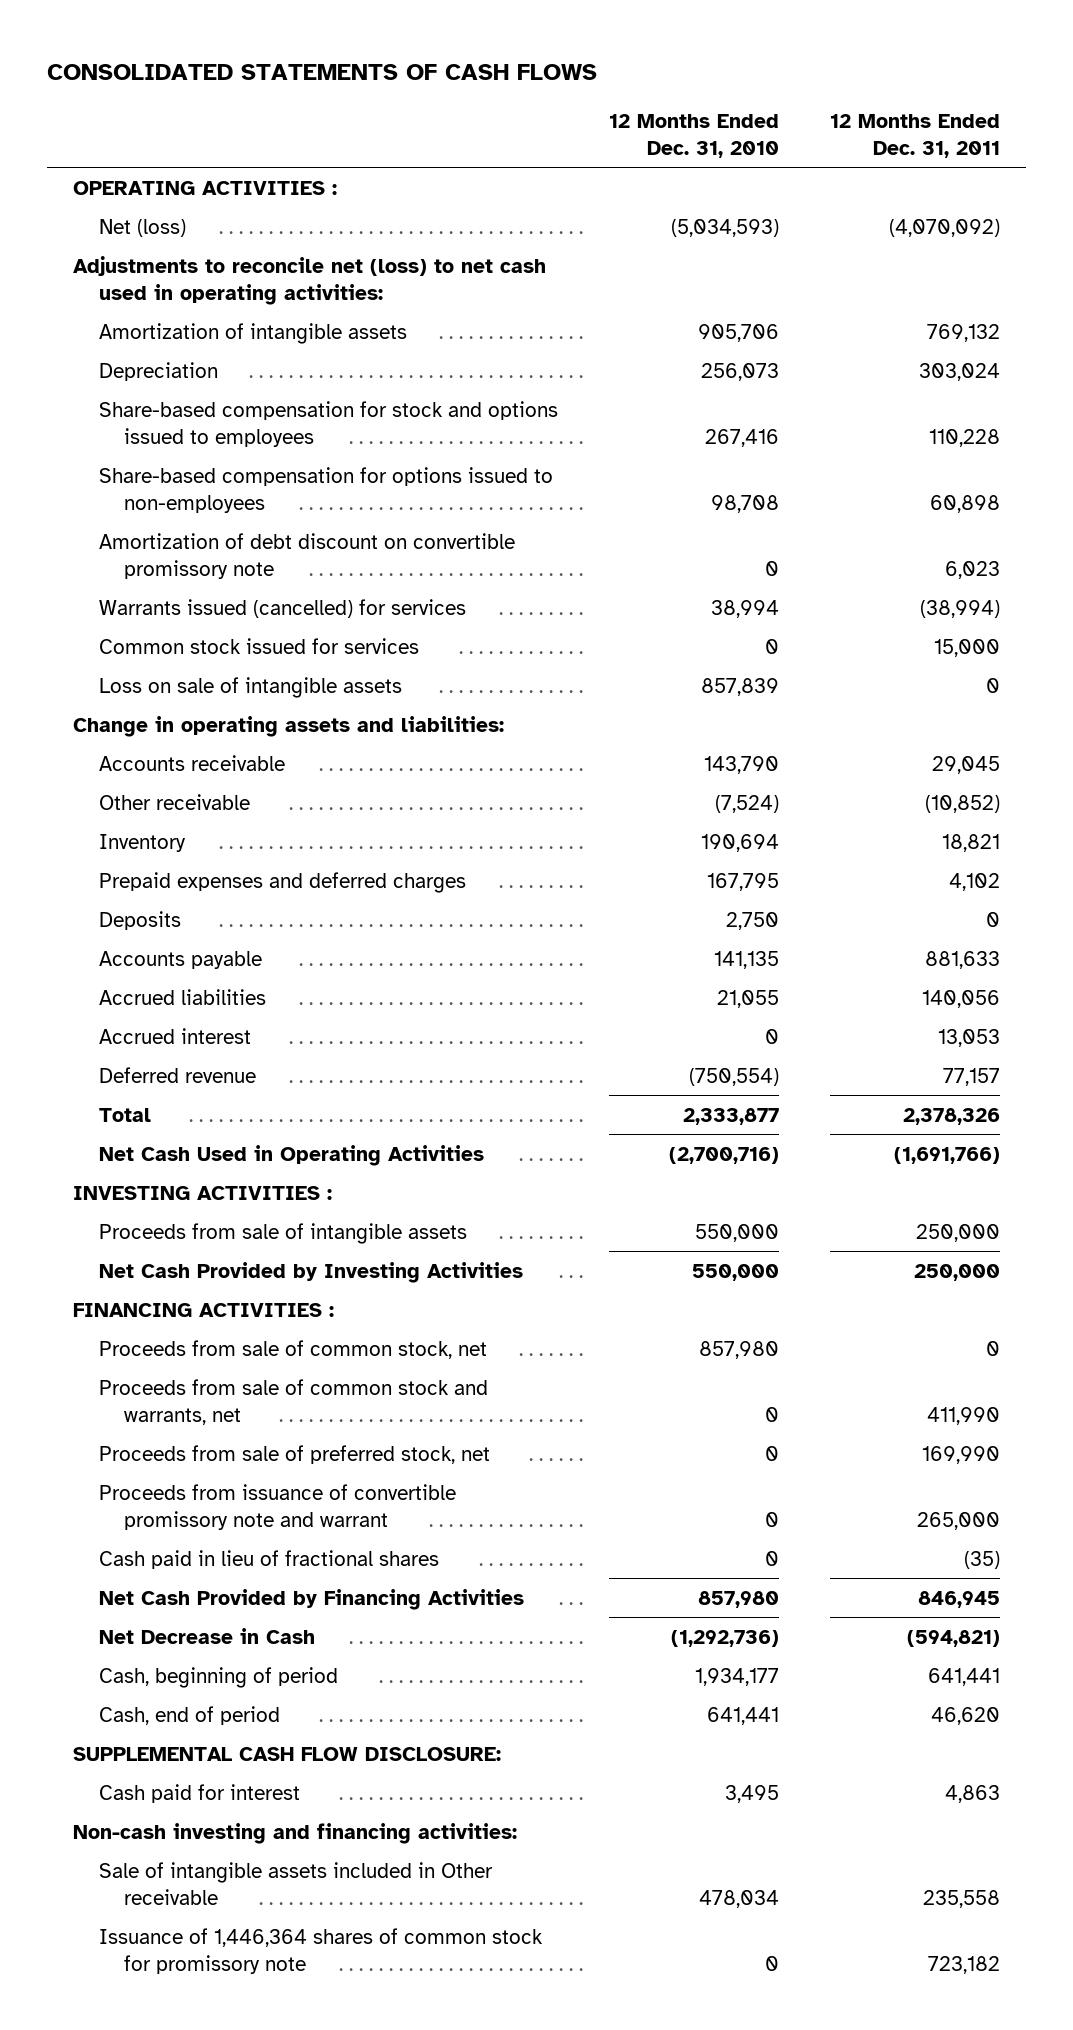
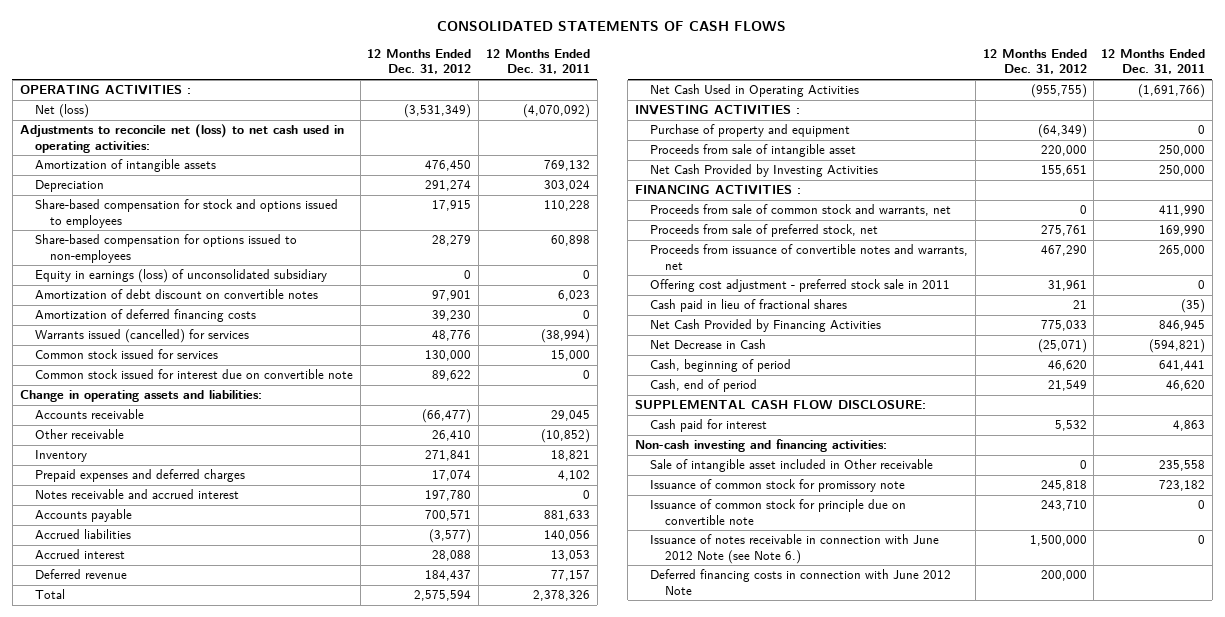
[608,113,779,158] 12 Months Ended Dec. 31, 2010 -> none
none -> [367,48,472,75] 12 Months Ended Dec. 31, 2012
none -> [34,269,327,284] Equity in earnings (loss) of unconsolidated subsidiary
[98,532,515,579] Amortization of debt discount on convertible promissory note -> [34,289,318,300] Amortization of debt discount on convertible notes
none -> [34,309,256,323] Amortization of deferred financing costs
[98,676,402,698] Loss on sale of intangible assets -> none
none -> [34,369,353,380] Common stock issued for interest due on convertible note
[98,910,181,930] Deposits -> none
none -> [34,489,239,500] Notes receivable and accrued interest
none -> [650,124,851,138] Purchase of property and equipment
[98,1222,467,1244] Proceeds from sale of intangible assets -> [650,144,857,158] Proceeds from sale of intangible asset
[98,1339,487,1359] Proceeds from sale of common stock, net -> none
[98,1483,456,1530] Proceeds from issuance of convertible promissory note and warrant -> [650,244,969,270] Proceeds from issuance of convertible notes and warrants, net
none -> [650,279,951,293] Offering cost adjustment - preferred stock sale in 2011
[98,1861,493,1905] Sale of intangible assets included in Other receivable -> [650,459,934,473] Sale of intangible asset included in Other receivable
[98,1927,543,1974] Issuance of 1,446,364 shares of common stock for promissory note -> [650,479,906,493] Issuance of common stock for promissory note
none -> [650,499,907,525] Issuance of common stock for principle due on convertible note
none -> [650,534,940,564] Issuance of notes receivable in connection with June 2012 Note (see Note 6.)
none -> [650,569,952,595] Deferred financing costs in connection with June 2012 Note

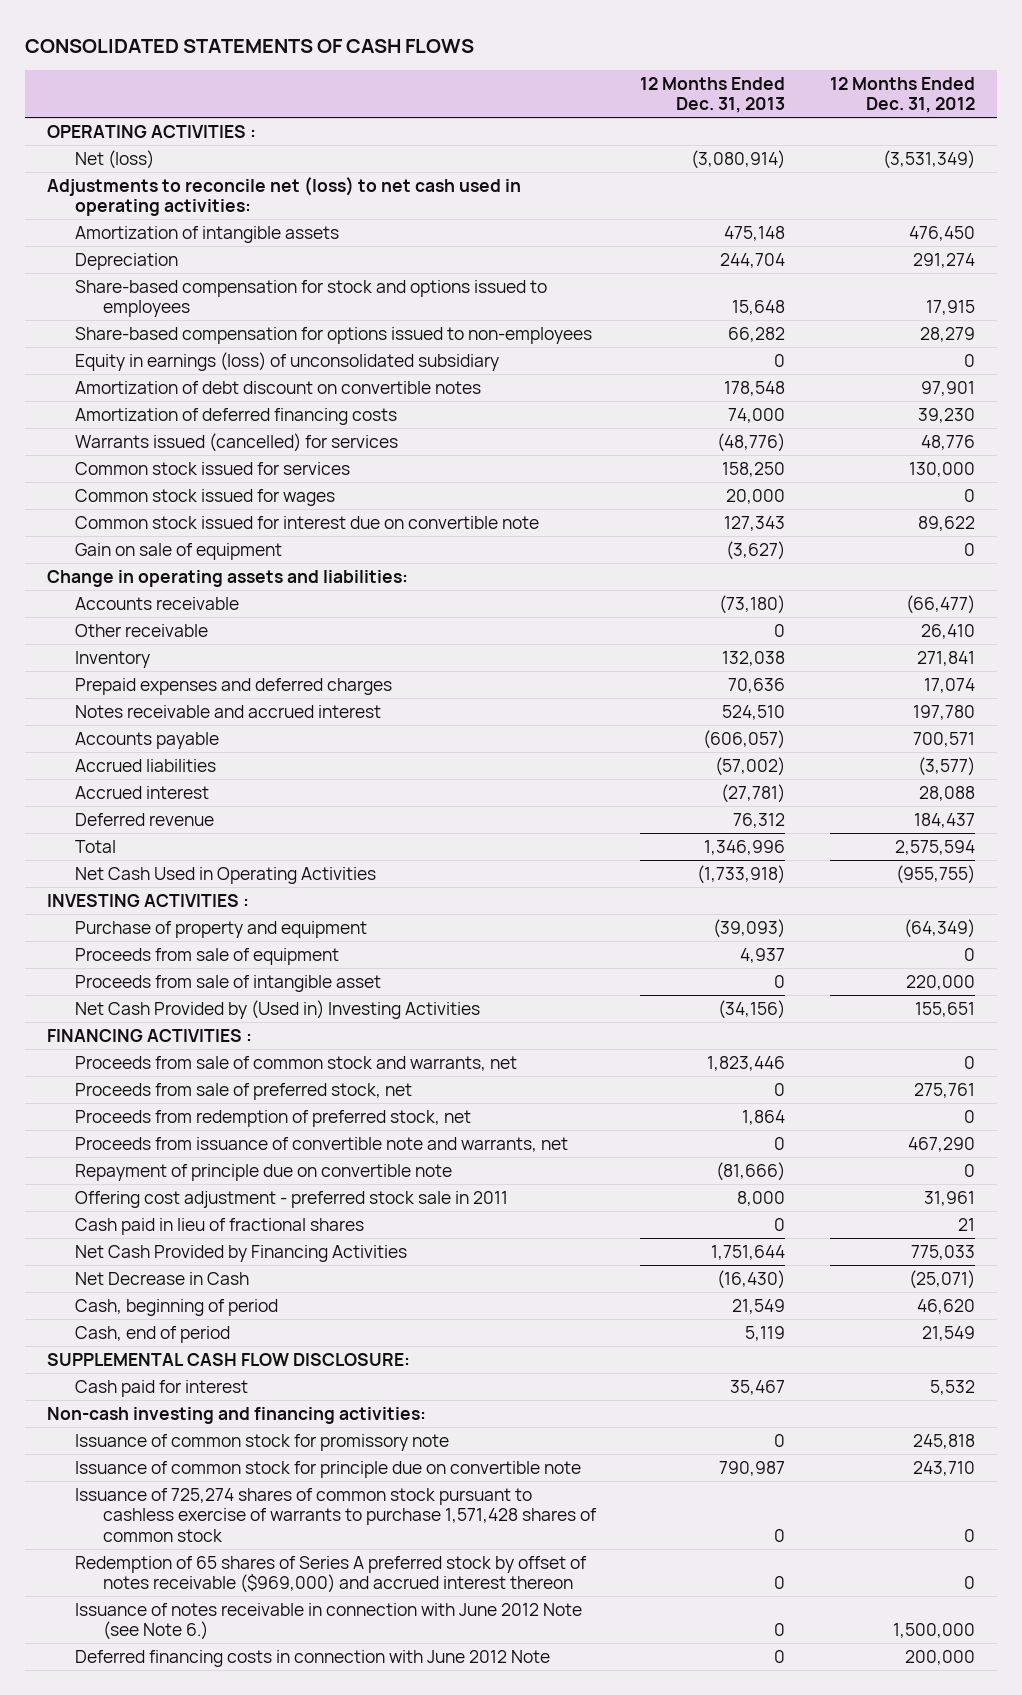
[485,48,590,75] 12 Months Ended Dec. 31, 2011 -> none
none -> [640,76,786,114] 12 Months Ended Dec. 31, 2013
none -> [75,488,336,506] Common stock issued for wages
none -> [75,542,283,560] Gain on sale of equipment
none -> [75,947,340,965] Proceeds from sale of equipment
[650,164,879,178] Net Cash Provided by Investing Activities -> [75,999,481,1019] Net Cash Provided by (Used in) Investing Activities
none -> [75,1109,472,1127] Proceeds from redemption of preferred stock, net
[650,244,969,270] Proceeds from issuance of convertible notes and warrants, net -> [75,1136,569,1152] Proceeds from issuance of convertible note and warrants, net
none -> [75,1163,453,1181] Repayment of principle due on convertible note
[650,459,934,473] Sale of intangible asset included in Other receivable -> none
none -> [75,1487,597,1542] Issuance of 725,274 shares of common stock pursuant to cashless exercise of warrants to purchase 1,571,428 shares of common stock
none -> [75,1555,588,1594] Redemption of 65 shares of Series A preferred stock by offset of notes receivable ($969,000) and accrued interest thereon

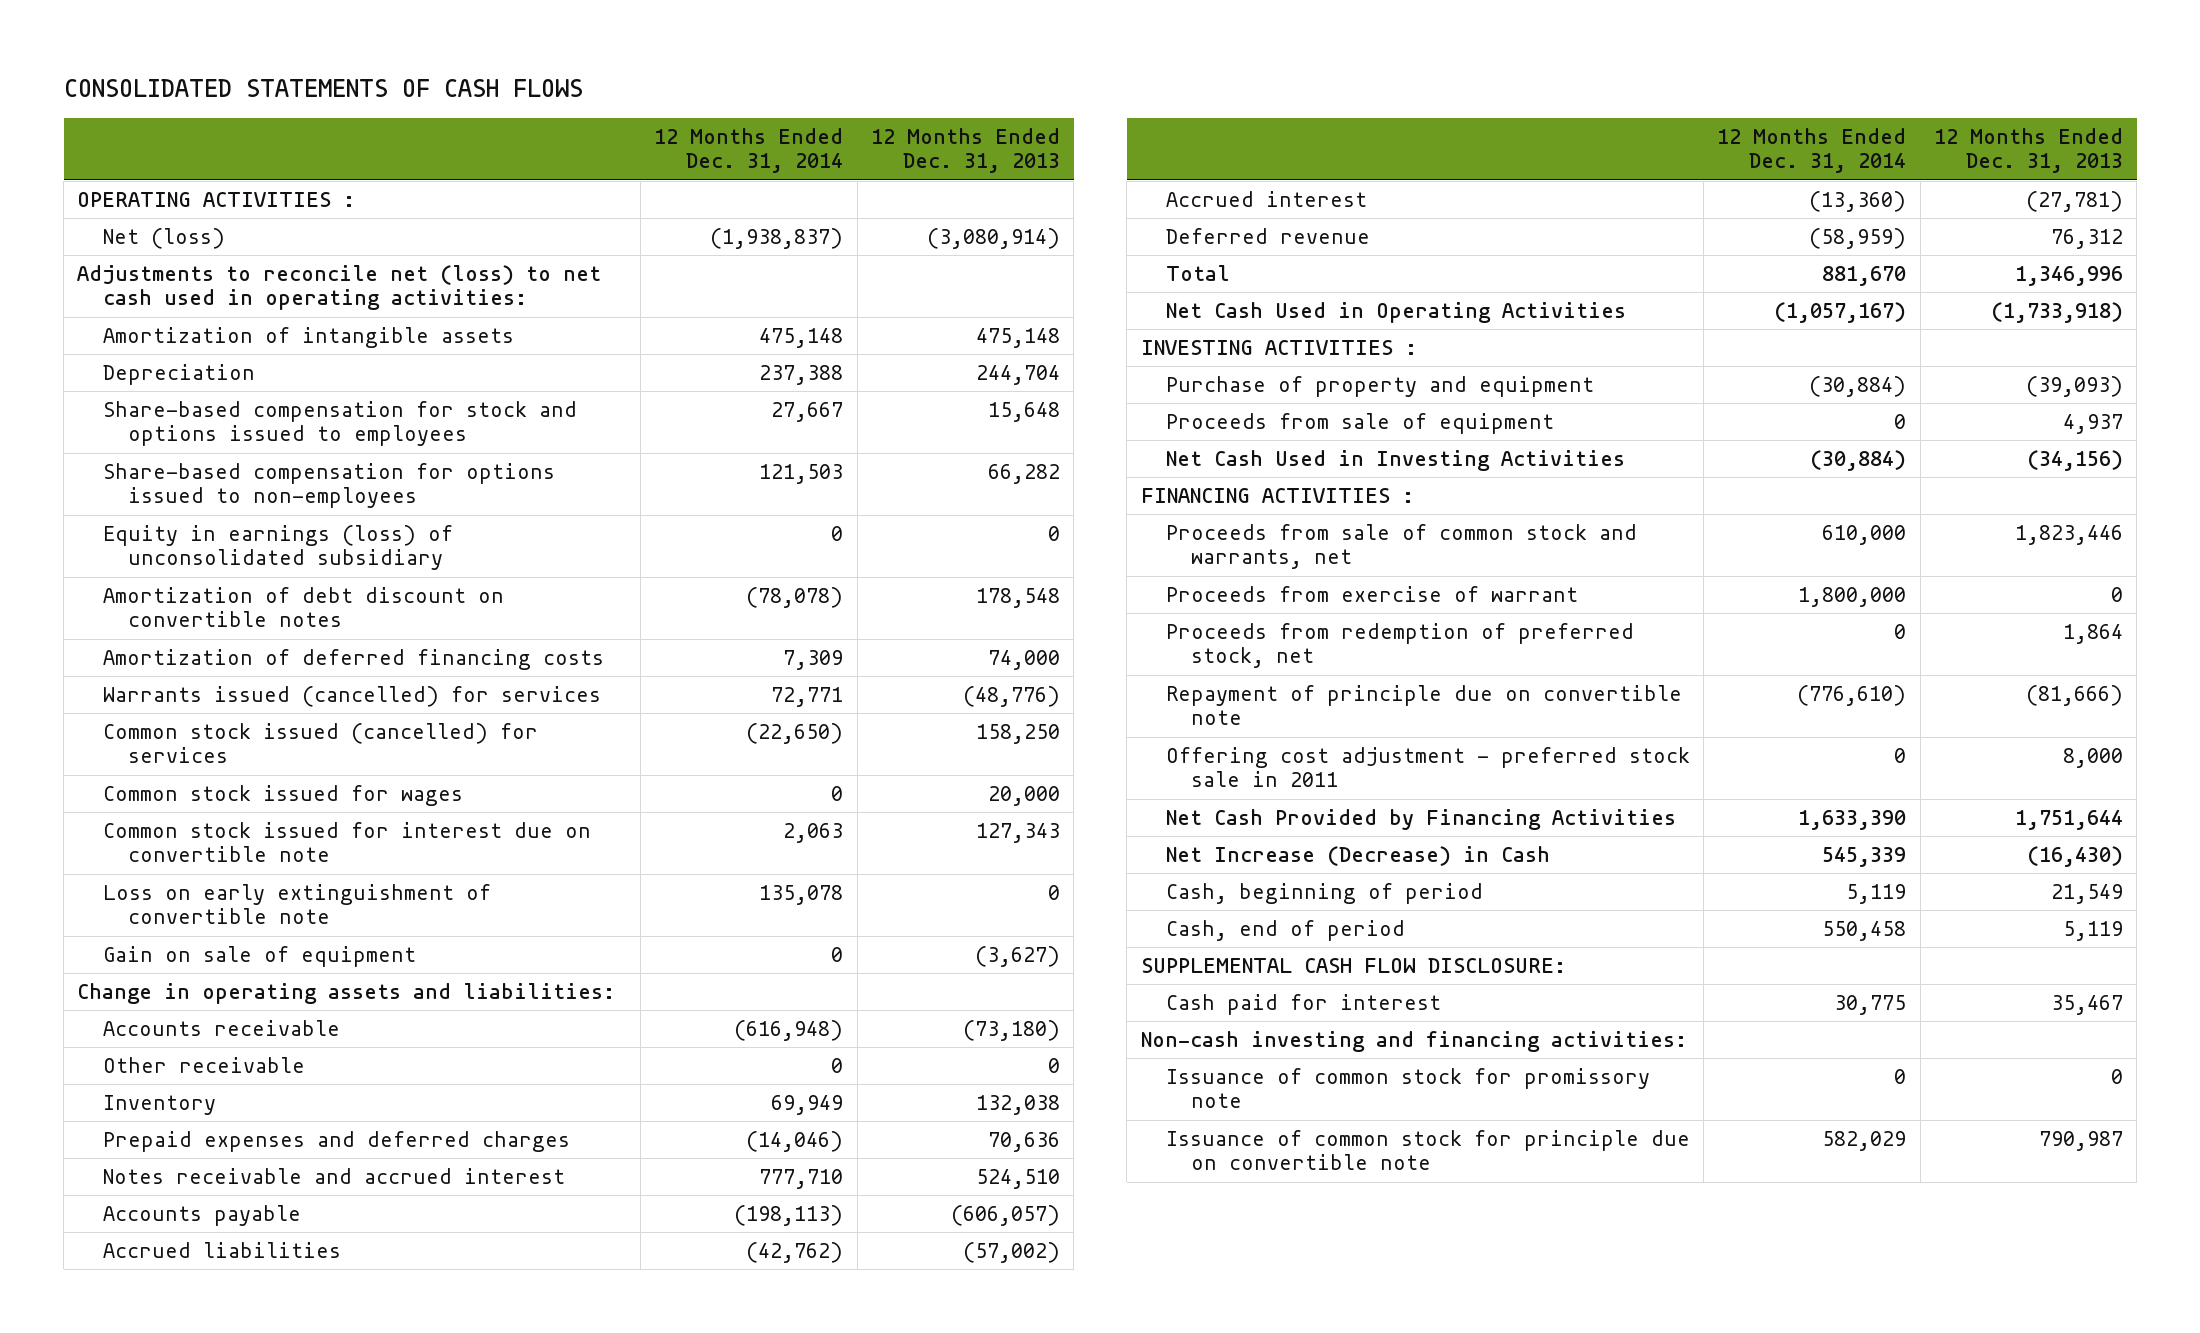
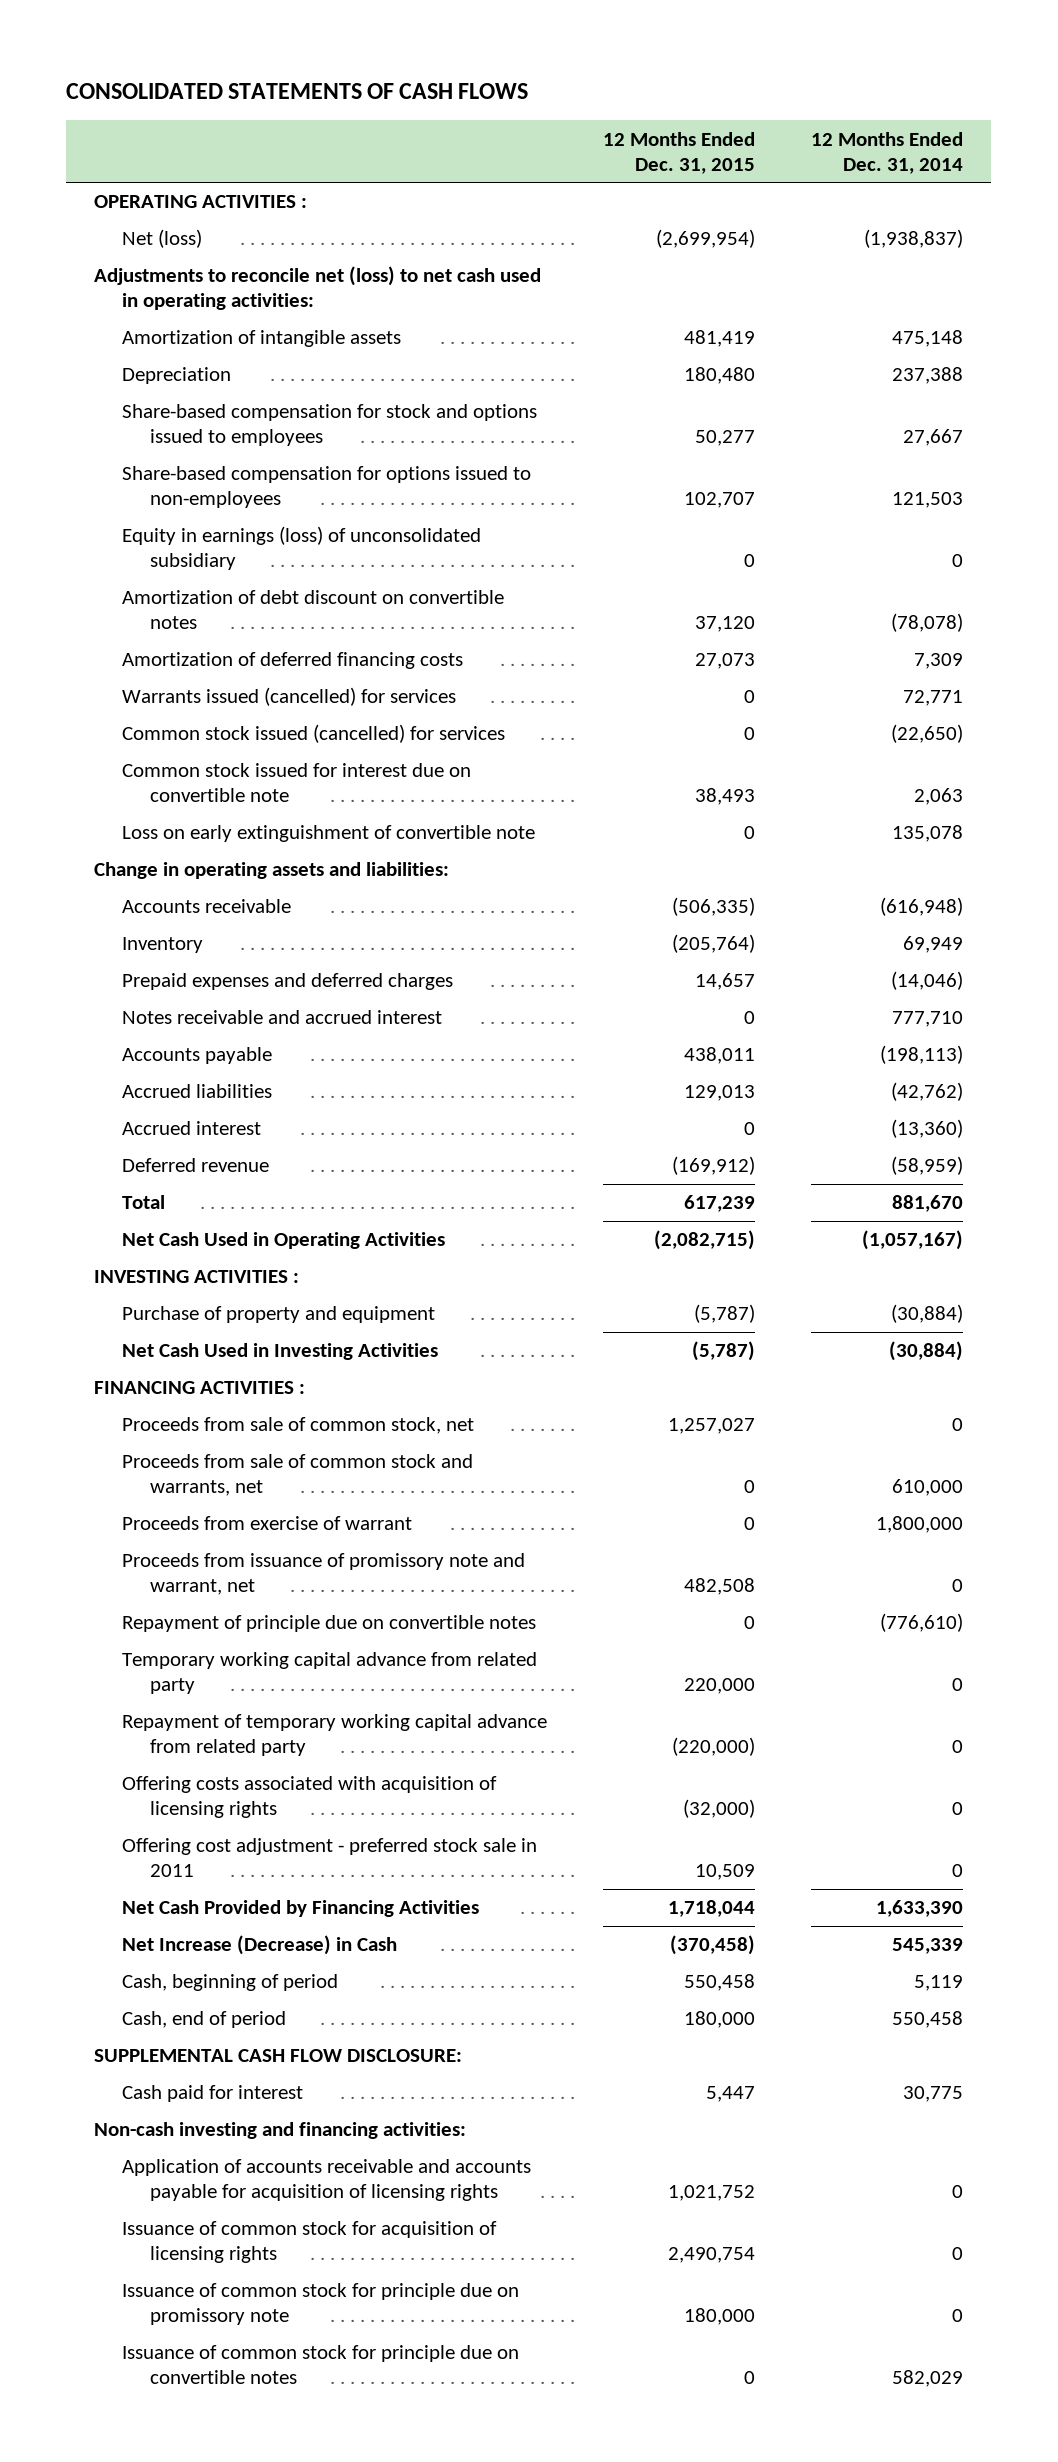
[870,127,1060,174] 12 Months Ended Dec. 31, 2013 -> none
none -> [603,131,756,174] 12 Months Ended Dec. 31, 2015
[102,784,463,806] Common stock issued for wages -> none
[102,945,416,967] Gain on sale of equipment -> none
[102,1056,305,1073] Other receivable -> none
[1165,412,1554,434] Proceeds from sale of equipment -> none
none -> [122,1417,475,1435] Proceeds from sale of common stock, net
[1165,622,1634,669] Proceeds from redemption of preferred stock, net -> none
none -> [122,1553,526,1596] Proceeds from issuance of promissory note and warrant, net
[1165,684,1682,726] Repayment of principle due on convertible note -> [122,1615,537,1633] Repayment of principle due on convertible notes
none -> [122,1652,538,1695] Temporary working capital advance from related party
none -> [122,1714,548,1757] Repayment of temporary working capital advance from related party
none -> [122,1776,498,1819] Offering costs associated with acquisition of licensing rights
none -> [122,2159,532,2202] Application of accounts receivable and accounts payable for acquisition of licensing rights
none -> [122,2221,498,2264] Issuance of common stock for acquisition of licensing rights
[1165,1067,1650,1109] Issuance of common stock for promissory note -> [122,2283,520,2326] Issuance of common stock for principle due on promissory note
[1165,1129,1690,1171] Issuance of common stock for principle due on convertible note -> [122,2345,520,2385] Issuance of common stock for principle due on convertible notes

